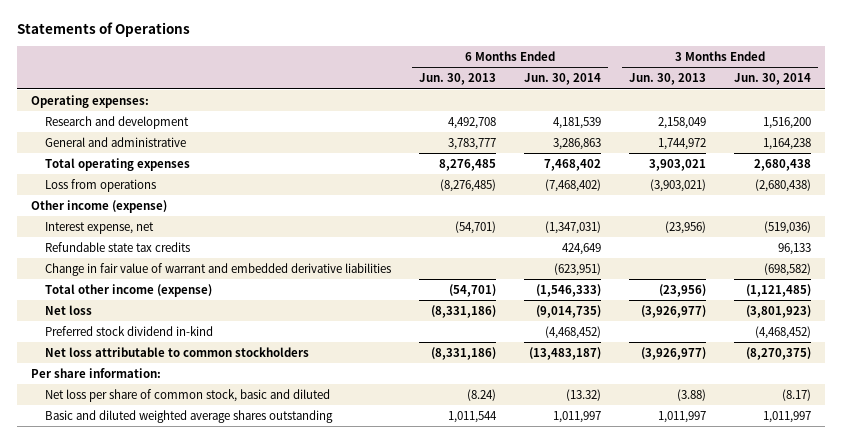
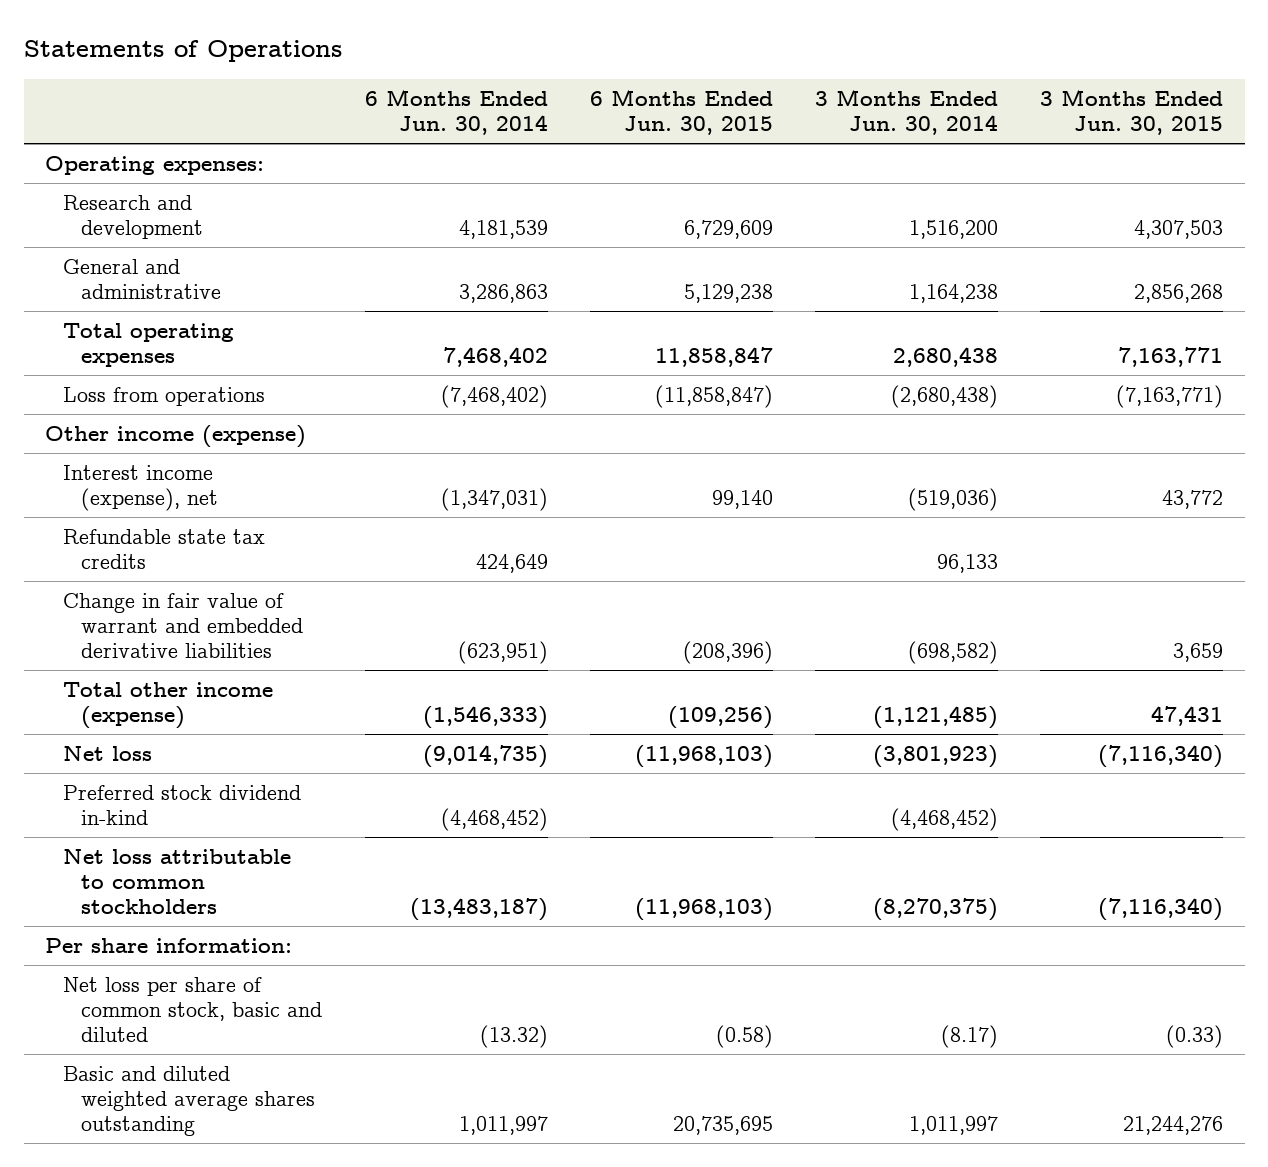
[418,73,496,86] Jun. 30, 2013 -> none
[628,73,706,86] Jun. 30, 2013 -> none
none -> [589,88,773,136] 6 Months Ended Jun. 30, 2015
none -> [1040,88,1224,136] 3 Months Ended Jun. 30, 2015
[44,221,154,234] Interest expense, net -> [63,465,219,512] Interest income (expense), net

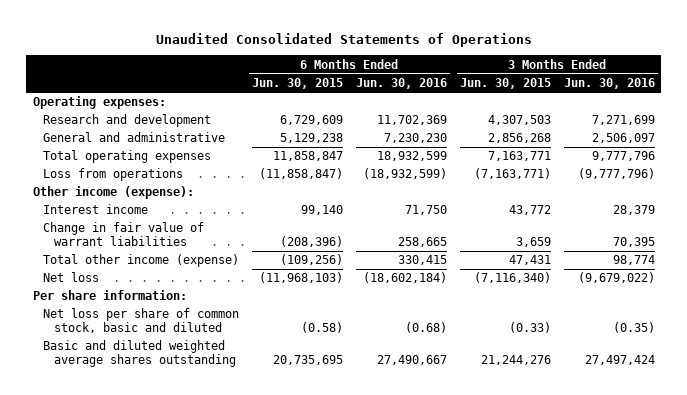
[23,40,342,63] Statements of Operations -> [155,32,532,47] Unaudited Consolidated Statements of Operations
[364,88,548,136] 6 Months Ended Jun. 30, 2014 -> none
[815,88,999,136] 3 Months Ended Jun. 30, 2014 -> none
none -> [355,78,447,90] Jun. 30, 2016
none -> [563,78,655,90] Jun. 30, 2016
[63,529,266,570] Refundable state tax credits -> none
[44,425,306,449] Other income (expense) -> [32,186,194,200] Other income (expense):
[63,465,219,512] Interest income (expense), net -> [43,204,149,215] Interest income
[63,593,304,659] Change in fair value of warrant and embedded derivative liabilities -> [43,222,205,246] Change in fair value of warrant liabilities
[63,785,302,826] Preferred stock dividend in-kind -> none
[63,849,292,915] Net loss attributable to common stockholders -> none

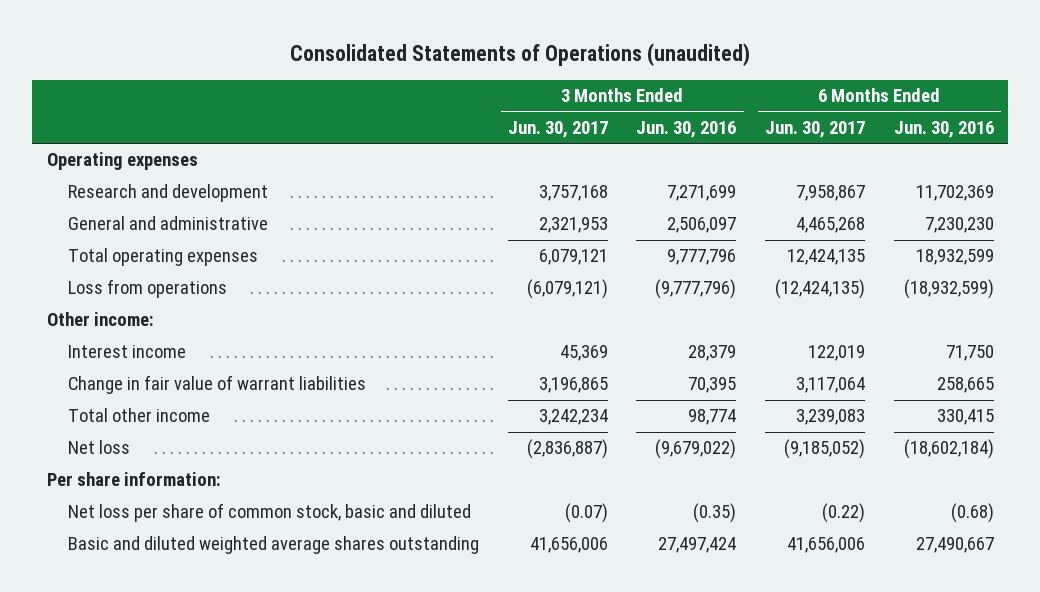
[155,32,532,47] Unaudited Consolidated Statements of Operations -> [290,43,751,67] Consolidated Statements of Operations (unaudited)
[252,78,344,90] Jun. 30, 2015 -> none
[459,78,551,90] Jun. 30, 2015 -> none
none -> [507,120,608,138] Jun. 30, 2017
none -> [765,120,866,138] Jun. 30, 2017
[32,96,166,110] Operating expenses: -> [46,152,198,171] Operating expenses
[32,186,194,200] Other income (expense): -> [46,312,154,327] Other income:
[43,254,240,268] Total other income (expense) -> [68,408,211,423] Total other income

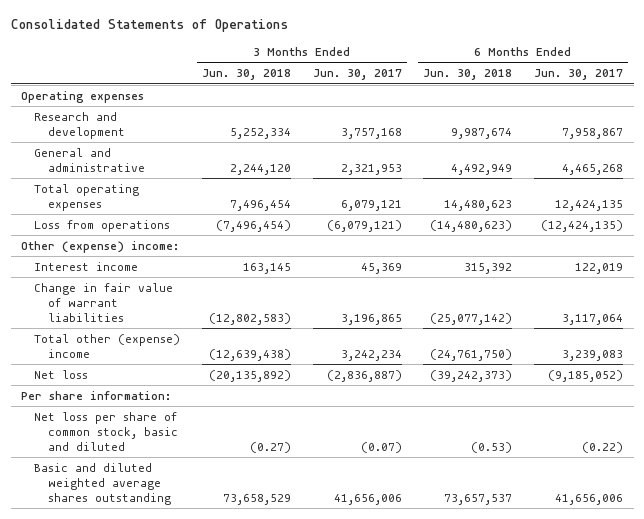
[290,43,751,67] Consolidated Statements of Operations (unaudited) -> [10,19,288,33] Consolidated Statements of Operations
[636,120,737,138] Jun. 30, 2016 -> none
[893,120,994,138] Jun. 30, 2016 -> none
none -> [202,69,292,81] Jun. 30, 2018
none -> [423,69,513,81] Jun. 30, 2018
[46,312,154,327] Other income: -> [21,240,180,253] Other (expense) income:
[68,408,211,423] Total other income -> [34,333,181,358] Total other (expense) income

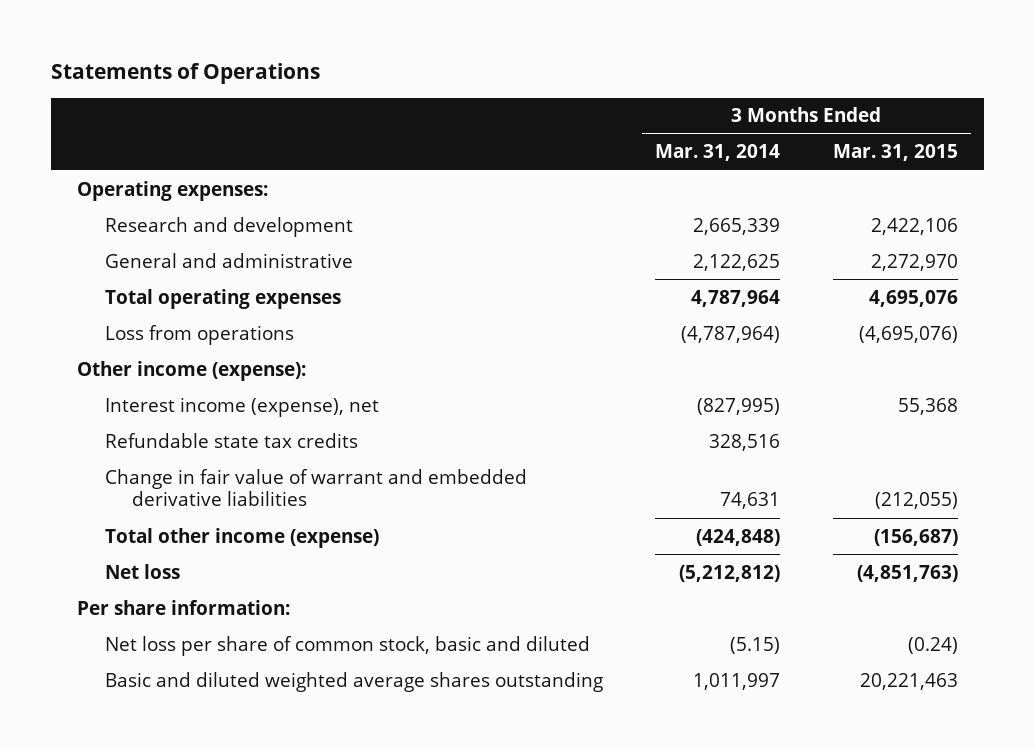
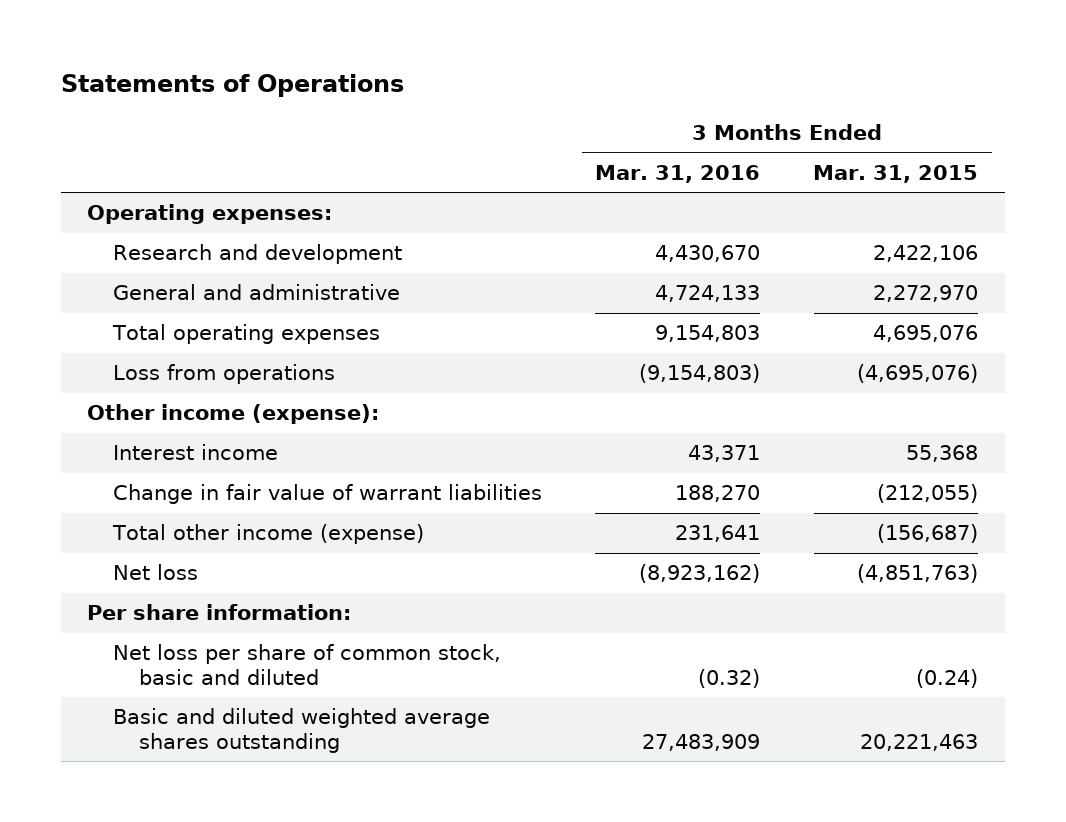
[655,144,781,162] Mar. 31, 2014 -> none
none -> [595,165,761,184] Mar. 31, 2016
[104,432,358,448] Refundable state tax credits -> none
[104,396,379,417] Interest income (expense), net -> [113,444,279,461] Interest income
[104,468,527,507] Change in fair value of warrant and embedded derivative liabilities -> [113,484,543,505] Change in fair value of warrant liabilities

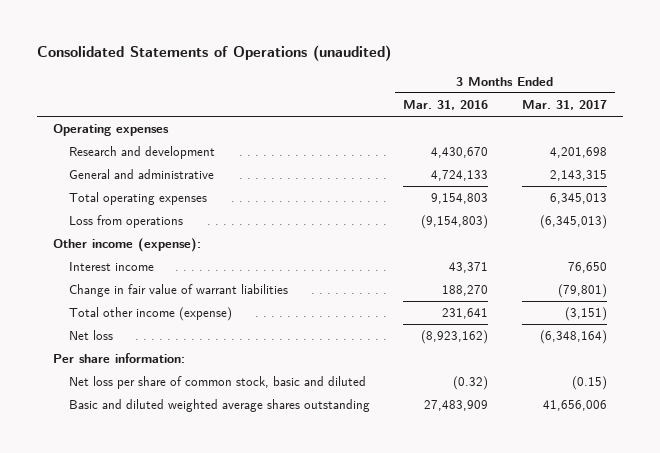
[60,74,404,98] Statements of Operations -> [36,44,391,61] Consolidated Statements of Operations (unaudited)
[813,165,979,184] Mar. 31, 2015 -> none
none -> [521,100,607,111] Mar. 31, 2017
[87,204,333,225] Operating expenses: -> [53,124,170,137] Operating expenses

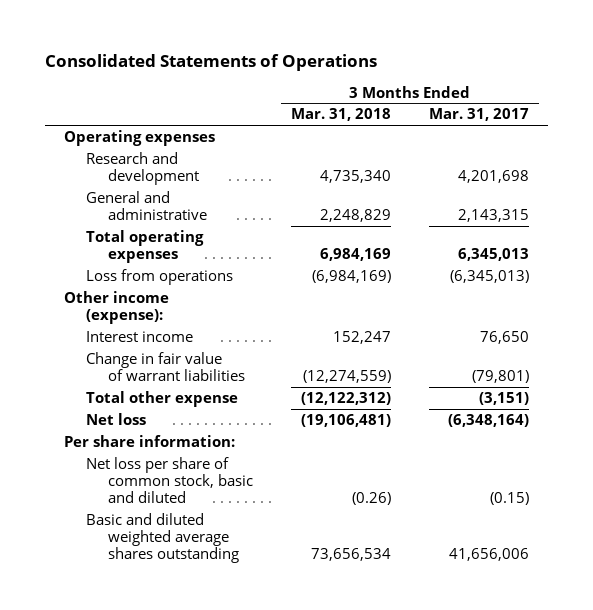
[36,44,391,61] Consolidated Statements of Operations (unaudited) -> [45,54,378,72] Consolidated Statements of Operations
[403,100,489,111] Mar. 31, 2016 -> none
none -> [290,108,391,122] Mar. 31, 2018
[68,307,232,322] Total other income (expense) -> [85,390,238,407] Total other expense

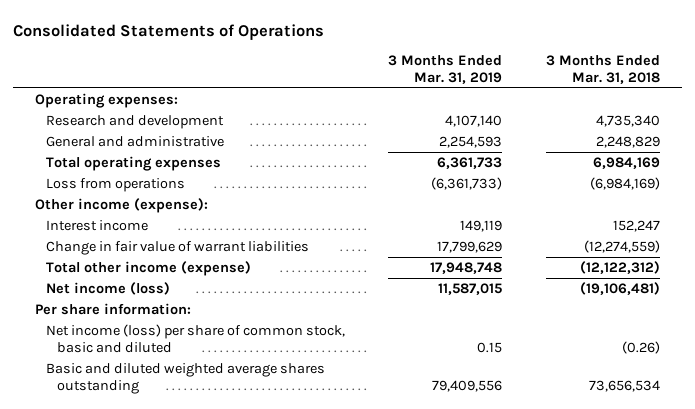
[429,108,530,122] Mar. 31, 2017 -> none
none -> [388,55,503,85] 3 Months Ended Mar. 31, 2019
[64,129,216,146] Operating expenses -> [34,93,178,109] Operating expenses:
[85,390,238,407] Total other expense -> [45,261,251,277] Total other income (expense)
[85,412,146,425] Net loss -> [45,282,170,296] Net income (loss)
[85,456,253,504] Net loss per share of common stock, basic and diluted -> [45,324,345,353] Net income (loss) per share of common stock, basic and diluted

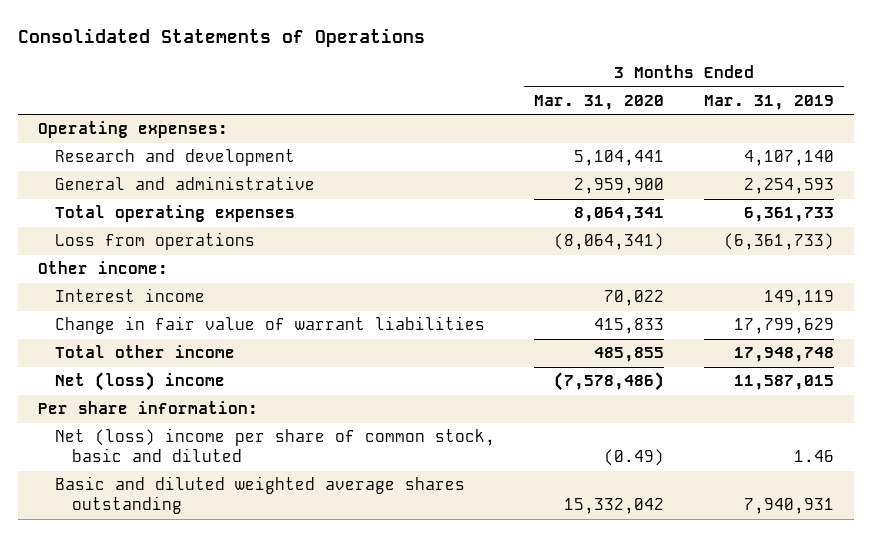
[545,55,660,85] 3 Months Ended Mar. 31, 2018 -> none
none -> [534,94,665,110] Mar. 31, 2020
[34,198,208,214] Other income (expense): -> [37,261,168,275] Other income:
[45,261,251,277] Total other income (expense) -> [54,345,235,359] Total other income
[45,282,170,296] Net income (loss) -> [54,372,225,392] Net (loss) income
[45,324,345,353] Net income (loss) per share of common stock, basic and diluted -> [54,428,495,463] Net (loss) income per share of common stock, basic and diluted
[477,341,503,353] 0.15 -> [793,450,834,463] 1.46
[432,379,503,392] 79,409,556 -> [743,498,834,515] 7,940,931

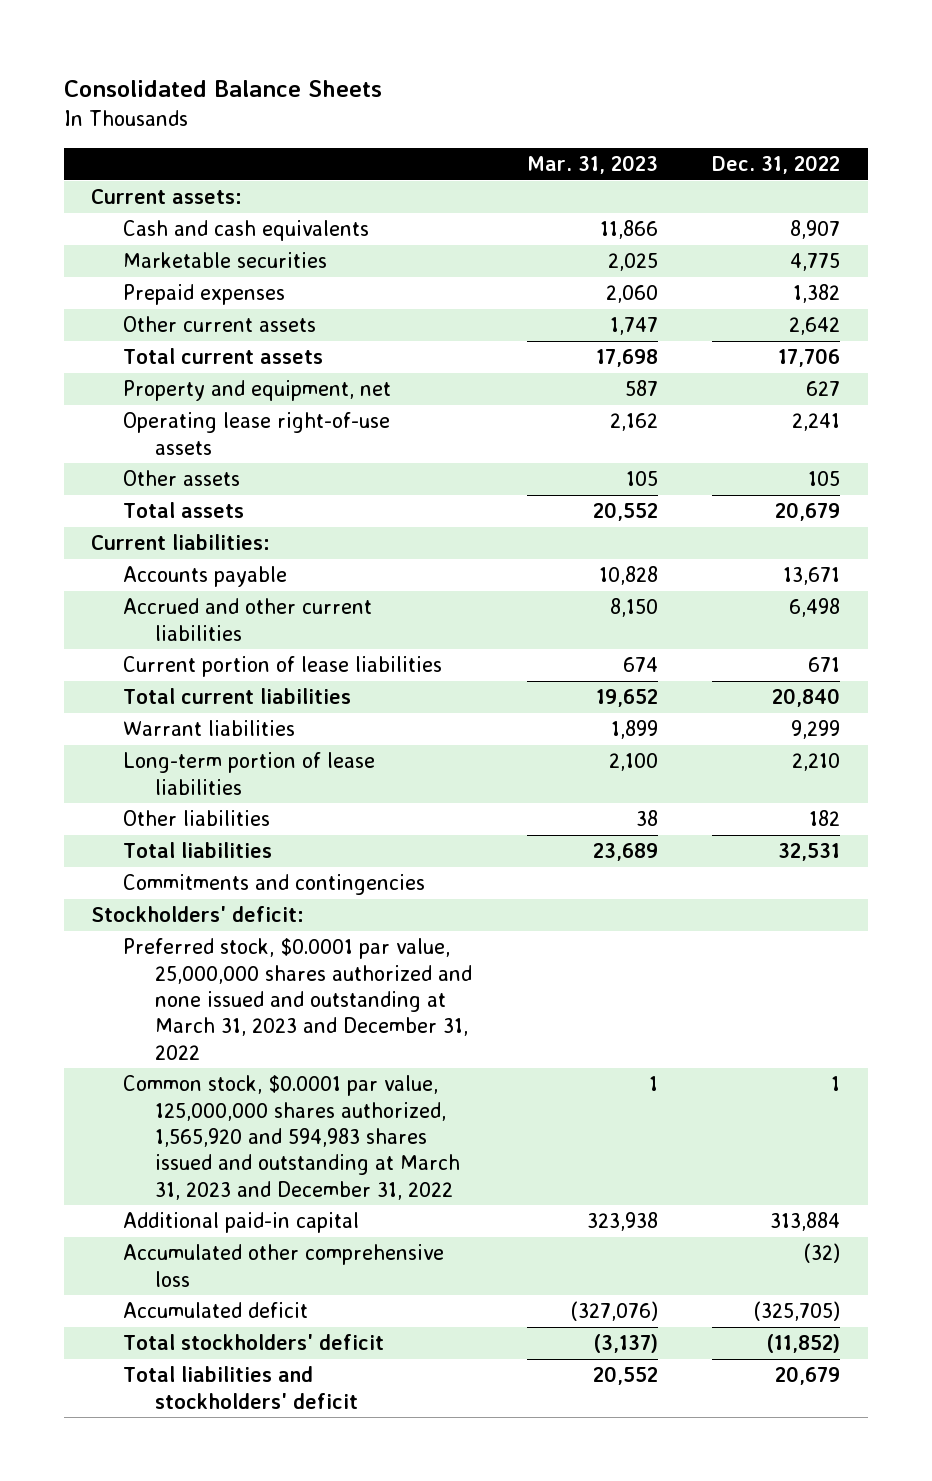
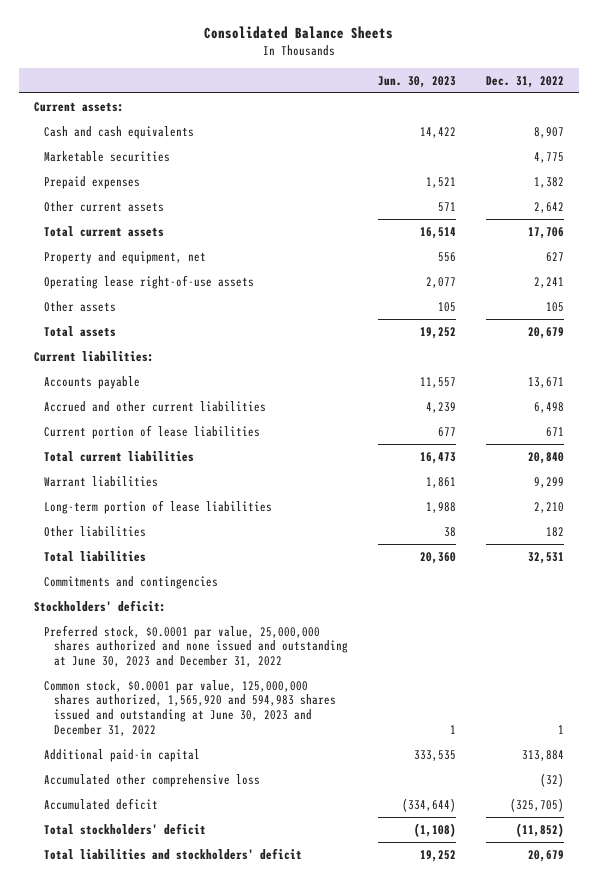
[526,155,658,175] Mar. 31, 2023 -> none
none -> [378,75,457,88] Jun. 30, 2023
[123,938,473,1060] Preferred stock, $0.0001 par value, 25,000,000 shares authorized and none issued and outstanding at March 31, 2023 and December 31, 2022 -> [43,624,348,668] Preferred stock, $0.0001 par value, 25,000,000 shares authorized and none issued and outstanding at June 30, 2023 and December 31, 2022
[123,1075,461,1200] Common stock, $0.0001 par value, 125,000,000 shares authorized, 1,565,920 and 594,983 shares issued and outstanding at March 31, 2023 and December 31, 2022 -> [43,679,336,736] Common stock, $0.0001 par value, 125,000,000 shares authorized, 1,565,920 and 594,983 shares issued and outstanding at June 30, 2023 and December 31, 2022

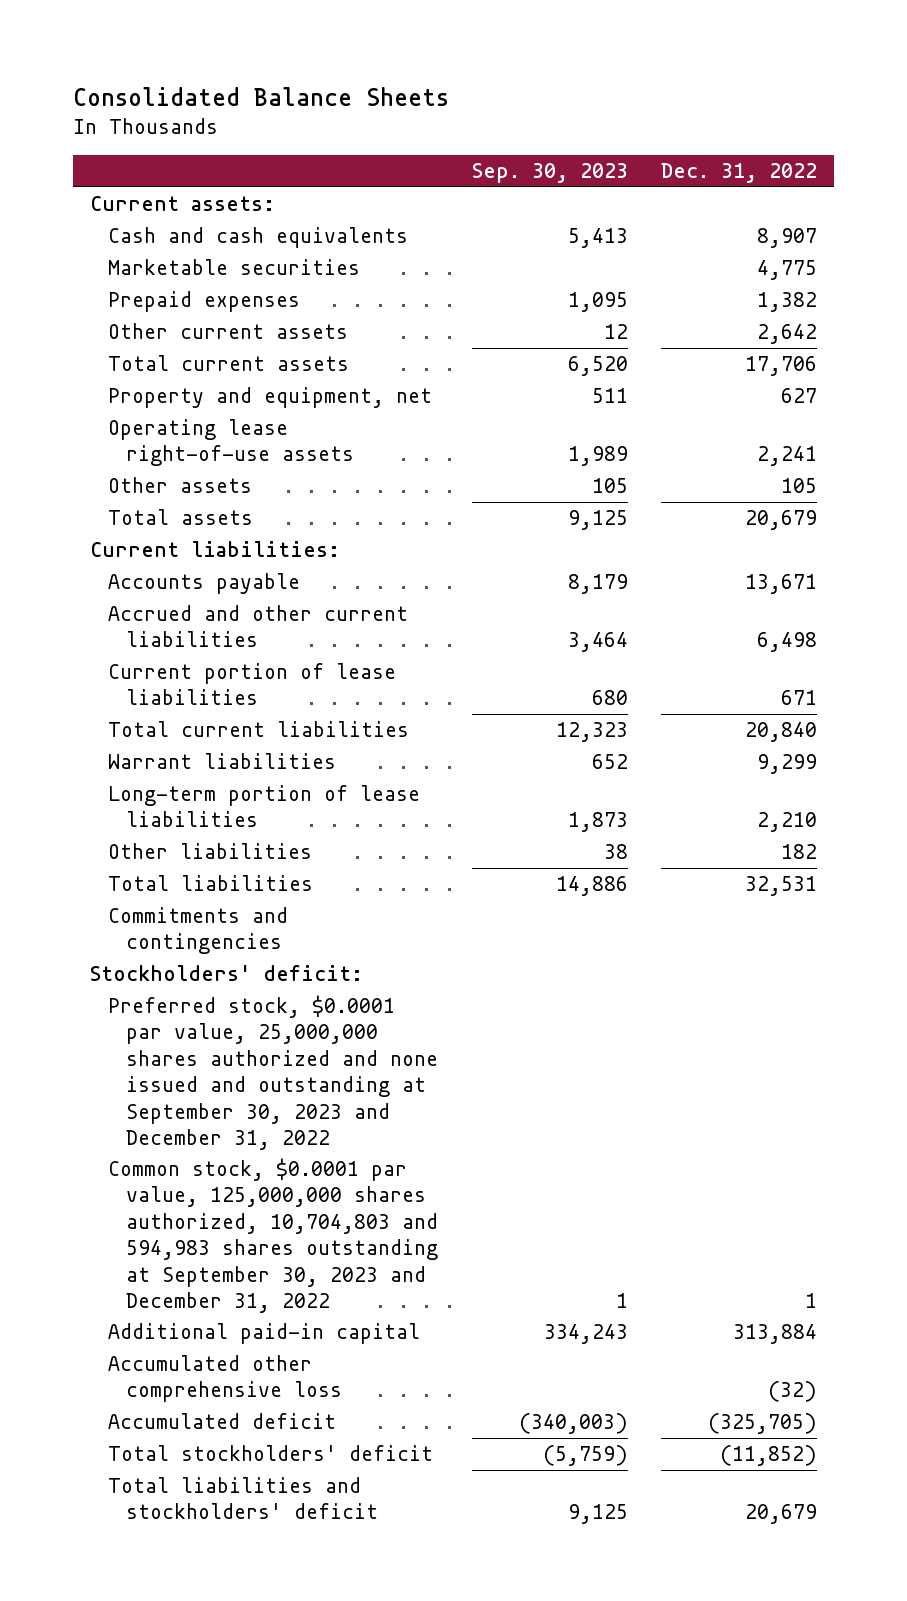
[378,75,457,88] Jun. 30, 2023 -> none
none -> [471,163,628,184] Sep. 30, 2023
[43,624,348,668] Preferred stock, $0.0001 par value, 25,000,000 shares authorized and none issued and outstanding at June 30, 2023 and December 31, 2022 -> [107,995,439,1150] Preferred stock, $0.0001 par value, 25,000,000 shares authorized and none issued and outstanding at September 30, 2023 and December 31, 2022
[43,679,336,736] Common stock, $0.0001 par value, 125,000,000 shares authorized, 1,565,920 and 594,983 shares issued and outstanding at June 30, 2023 and December 31, 2022 -> [107,1158,439,1313] Common stock, $0.0001 par value, 125,000,000 shares authorized, 10,704,803 and 594,983 shares outstanding at September 30, 2023 and December 31, 2022

